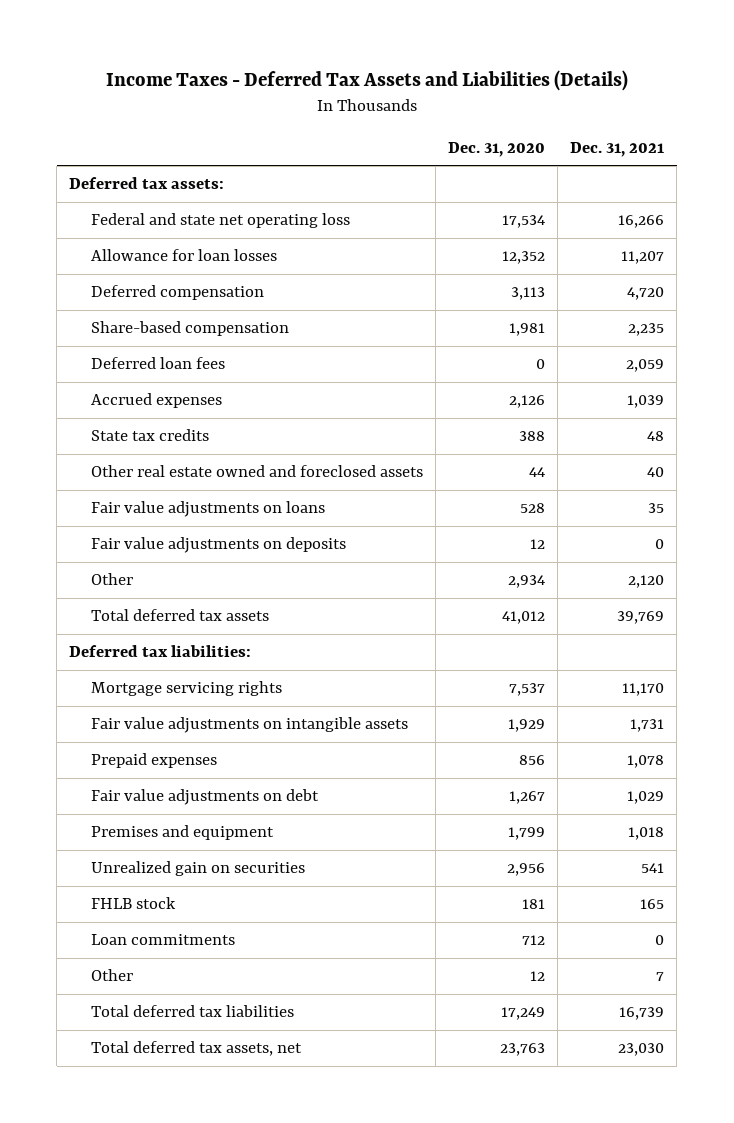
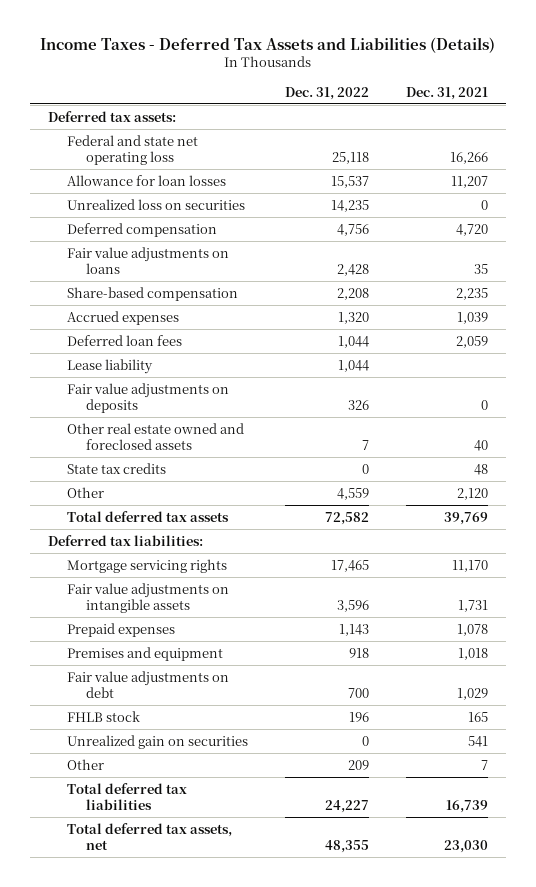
[447,141,545,157] Dec. 31, 2020 -> none
none -> [284,86,369,100] Dec. 31, 2022
none -> [67,198,246,210] Unrealized loss on securities
[90,501,325,518] Fair value adjustments on loans -> [67,246,230,275] Fair value adjustments on loans
[90,357,225,370] Deferred loan fees -> [67,334,183,346] Deferred loan fees
none -> [67,358,154,374] Lease liability
[90,465,423,478] Other real estate owned and foreclosed assets -> [67,422,245,451] Other real estate owned and foreclosed assets
[90,429,209,442] State tax credits -> [67,462,167,474] State tax credits
[90,789,319,806] Fair value adjustments on debt -> [67,670,230,699] Fair value adjustments on debt
[90,934,235,946] Loan commitments -> none
[90,861,305,877] Unrealized gain on securities -> [67,734,249,749] Unrealized gain on securities

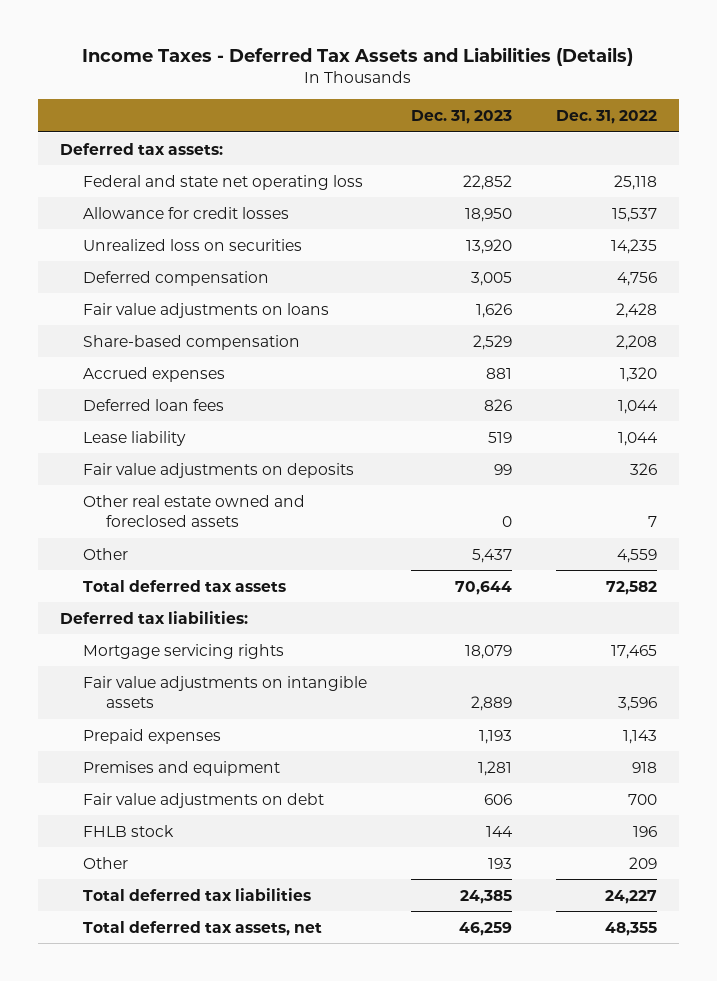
[405,86,488,100] Dec. 31, 2021 -> none
none -> [410,109,512,124] Dec. 31, 2023
[67,174,227,186] Allowance for loan losses -> [82,206,289,219] Allowance for credit losses
[67,462,167,474] State tax credits -> none
[67,734,249,749] Unrealized gain on securities -> none

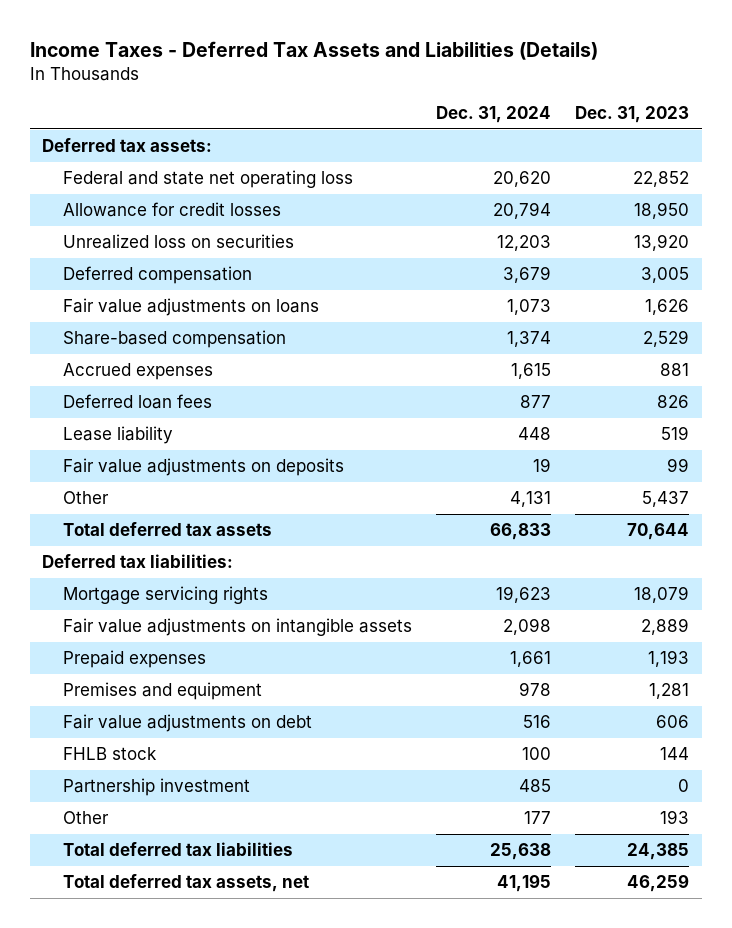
[555,109,657,124] Dec. 31, 2022 -> none
none -> [436,106,552,124] Dec. 31, 2024
[82,494,305,527] Other real estate owned and foreclosed assets -> none
none -> [63,778,251,797] Partnership investment

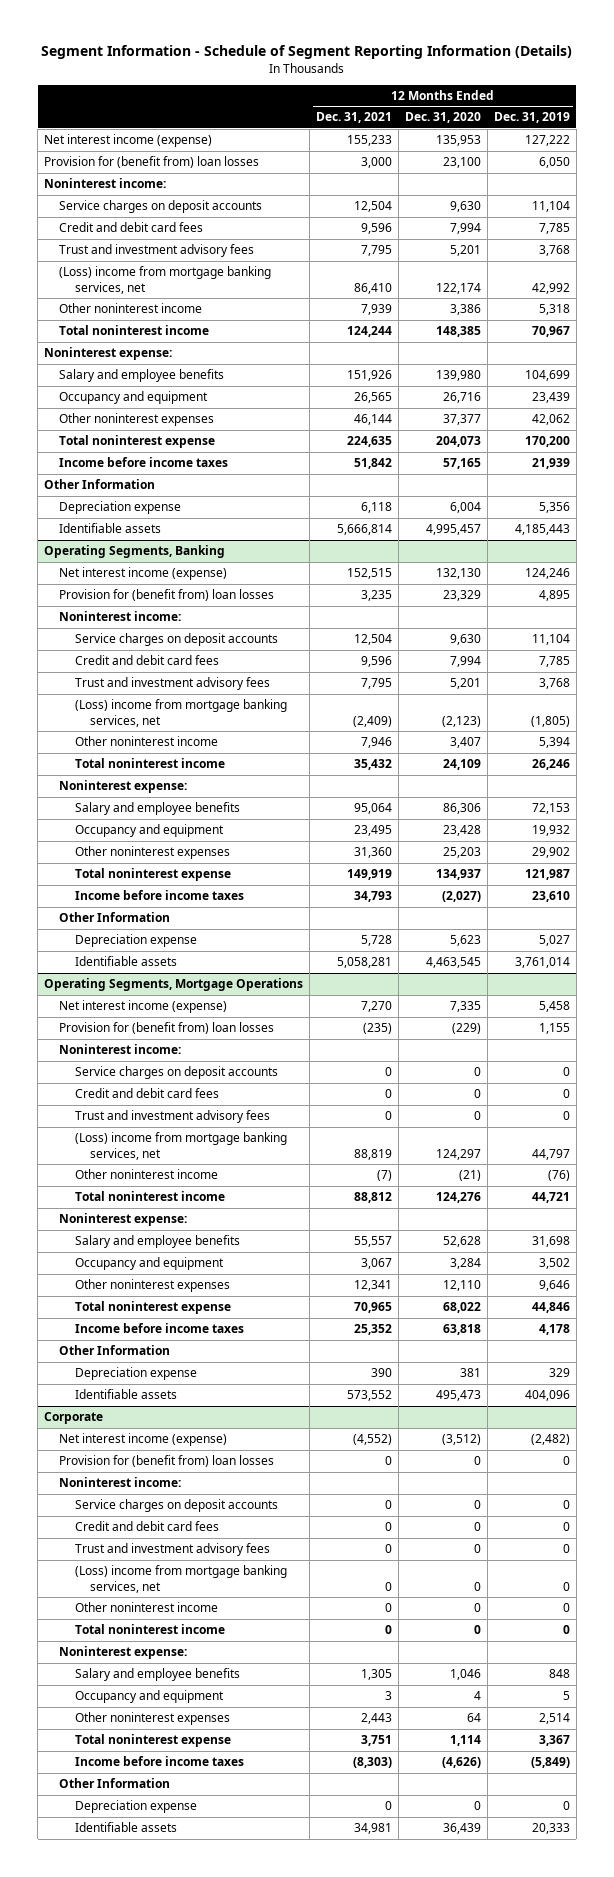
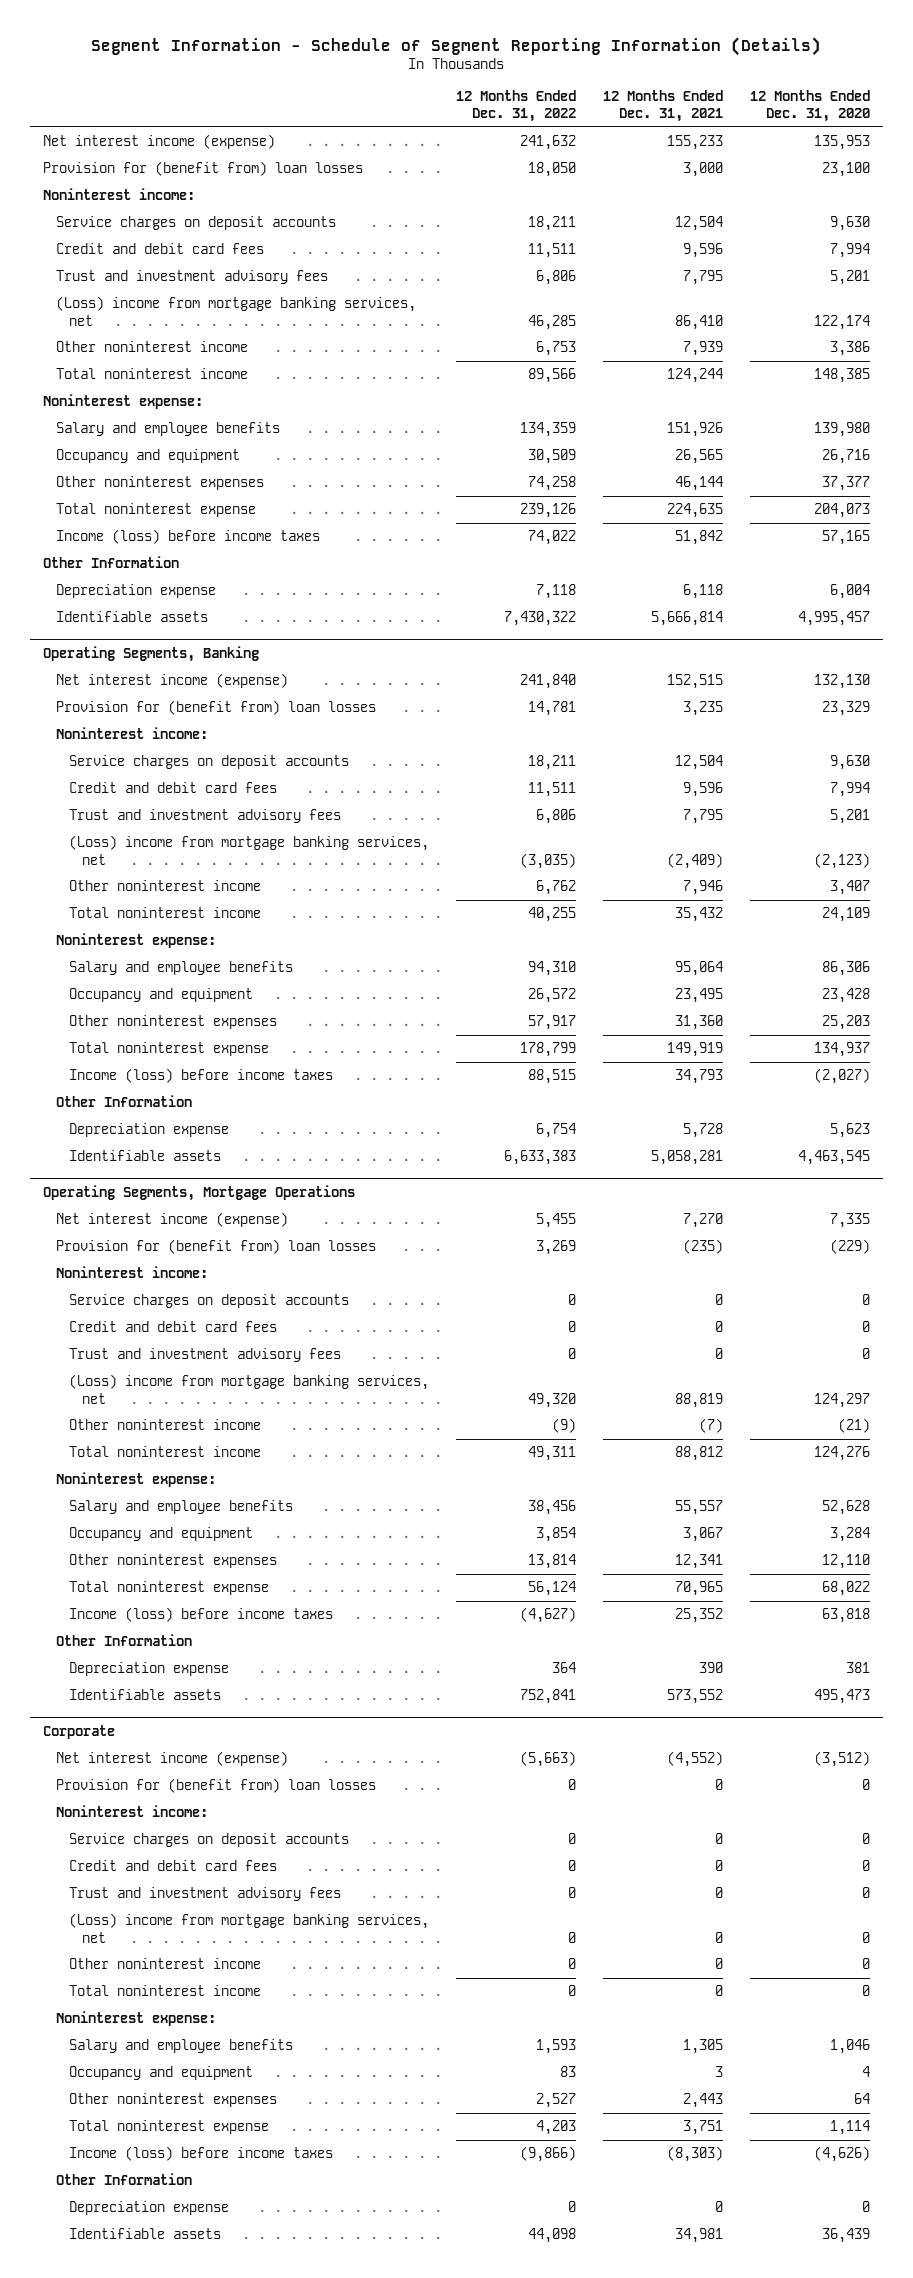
[493,112,570,124] Dec. 31, 2019 -> none
none -> [455,89,576,123] 12 Months Ended Dec. 31, 2022
[59,457,229,468] Income before income taxes -> [56,529,321,545] Income (loss) before income taxes
[74,890,244,901] Income before income taxes -> [68,1068,333,1084] Income (loss) before income taxes
[74,1323,244,1334] Income before income taxes -> [68,1607,333,1623] Income (loss) before income taxes
[74,1756,244,1767] Income before income taxes -> [68,2146,333,2162] Income (loss) before income taxes

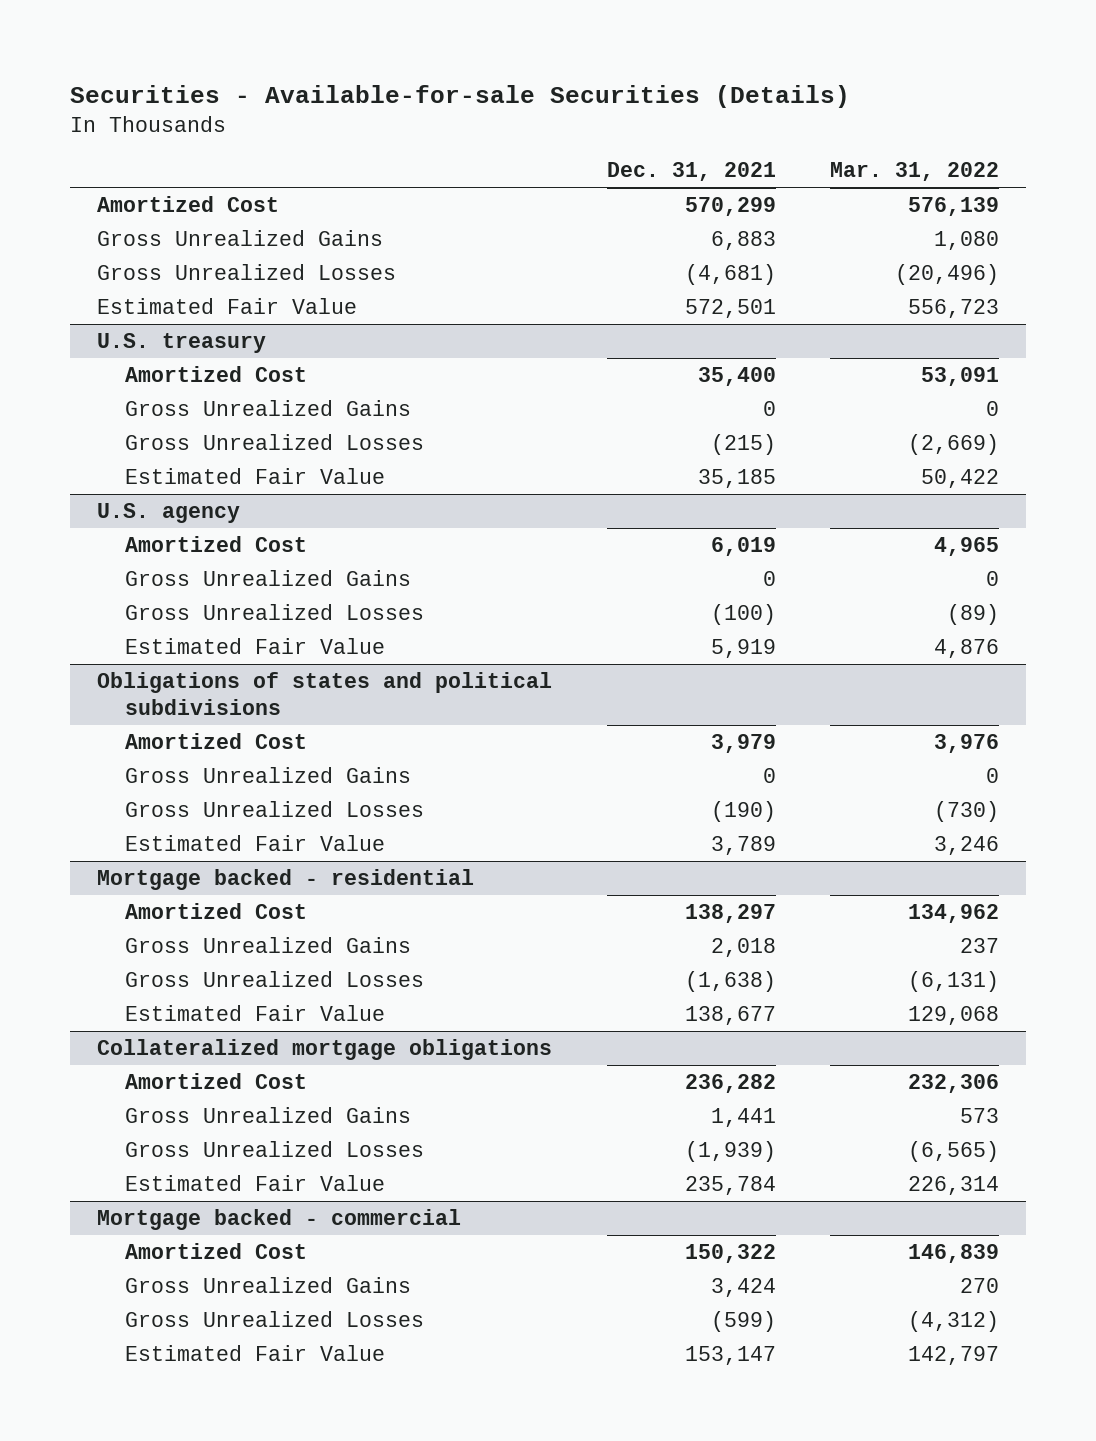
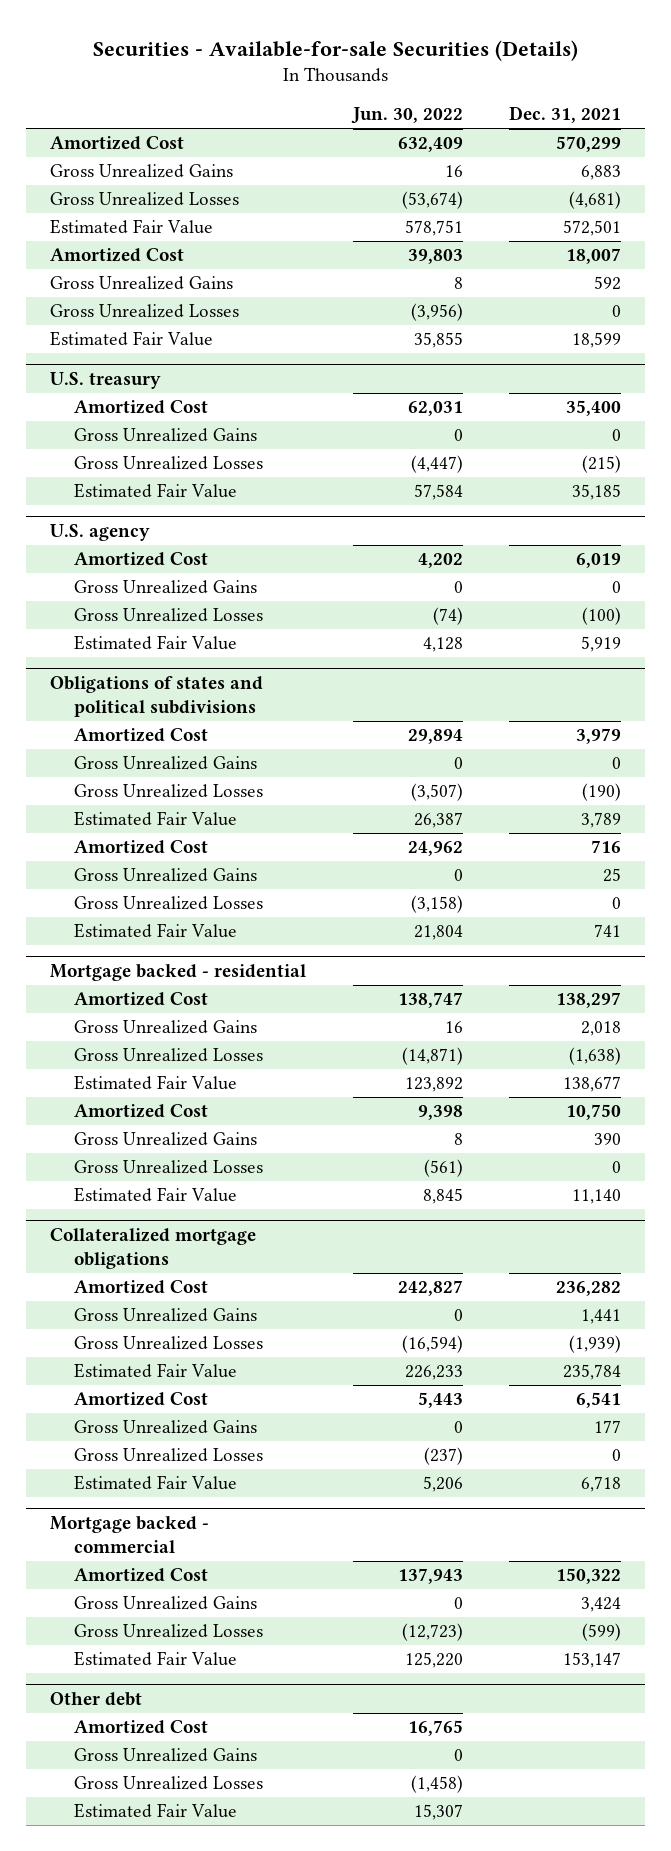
[830,162,1000,182] Mar. 31, 2022 -> none
none -> [350,107,463,125] Jun. 30, 2022
none -> [49,248,184,263] Amortized Cost
none -> [49,276,233,291] Gross Unrealized Gains
none -> [49,304,239,319] Gross Unrealized Losses
none -> [49,331,213,347] Estimated Fair Value
none -> [73,840,208,855] Amortized Cost
none -> [73,868,257,883] Gross Unrealized Gains
none -> [73,896,263,911] Gross Unrealized Losses
none -> [73,923,237,939] Estimated Fair Value
none -> [73,1104,208,1119] Amortized Cost
none -> [73,1132,257,1147] Gross Unrealized Gains
none -> [73,1160,263,1175] Gross Unrealized Losses
none -> [73,1187,237,1203] Estimated Fair Value
none -> [73,1392,208,1407] Amortized Cost
none -> [73,1420,257,1435] Gross Unrealized Gains
none -> [73,1448,263,1463] Gross Unrealized Losses
none -> [73,1475,237,1491] Estimated Fair Value
none -> [49,1692,142,1707] Other debt
none -> [73,1720,208,1735] Amortized Cost
none -> [73,1748,257,1763] Gross Unrealized Gains
none -> [73,1776,263,1791] Gross Unrealized Losses
none -> [73,1803,237,1819] Estimated Fair Value

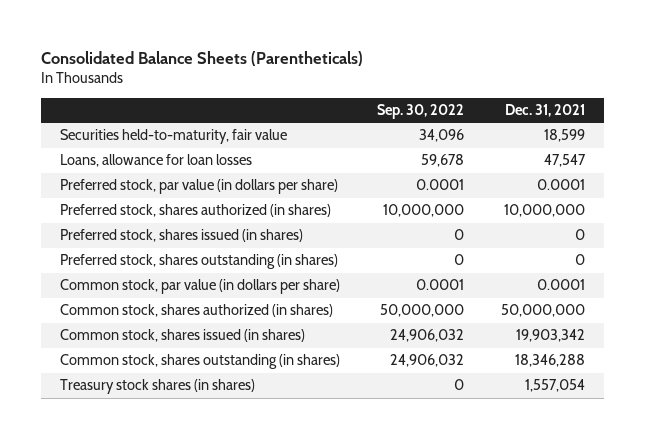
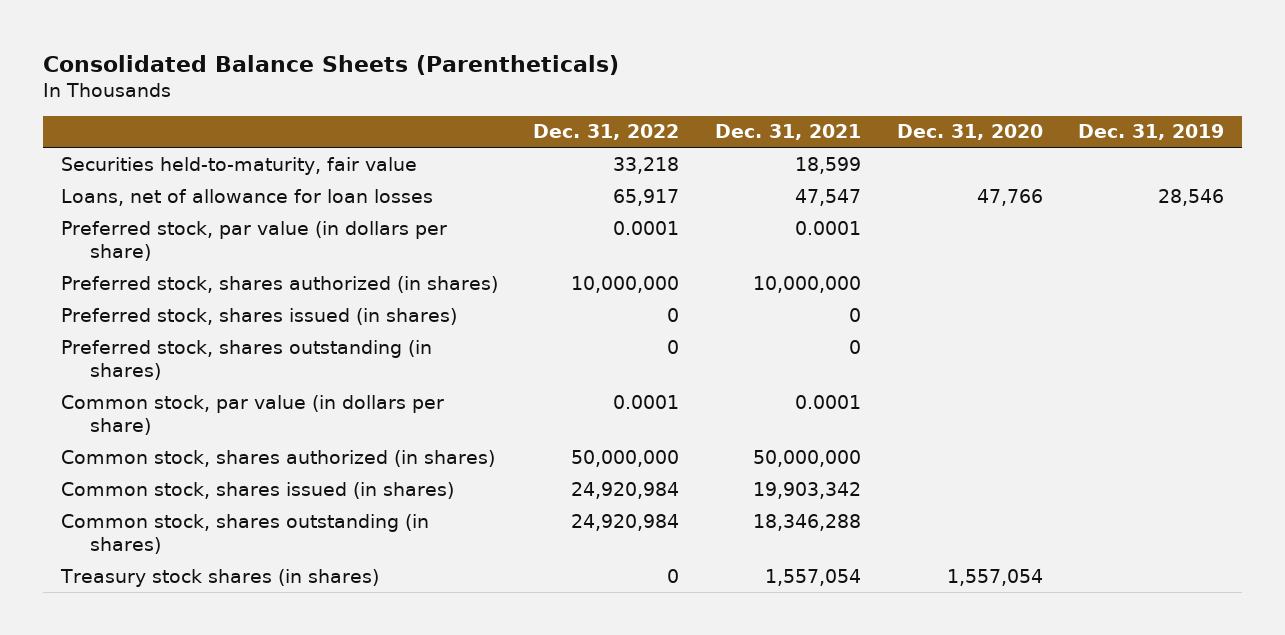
[376,104,464,120] Sep. 30, 2022 -> none
none -> [533,124,680,141] Dec. 31, 2022
none -> [896,124,1043,141] Dec. 31, 2020
none -> [1078,124,1225,141] Dec. 31, 2019
[59,154,252,168] Loans, allowance for loan losses -> [60,188,433,206] Loans, net of allowance for loan losses

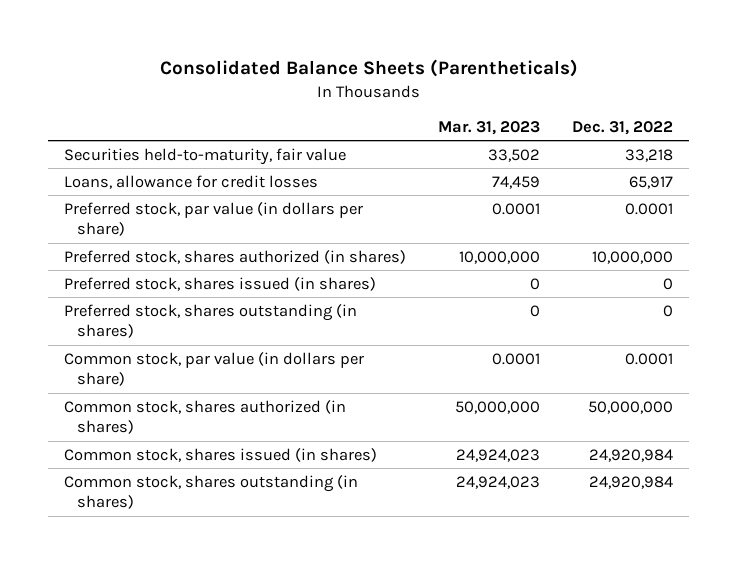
[714,124,861,141] Dec. 31, 2021 -> none
[896,124,1043,141] Dec. 31, 2020 -> none
[1078,124,1225,141] Dec. 31, 2019 -> none
none -> [438,121,541,136] Mar. 31, 2023
[60,188,433,206] Loans, net of allowance for loan losses -> [64,174,319,189] Loans, allowance for credit losses
[59,568,379,587] Treasury stock shares (in shares) -> none

